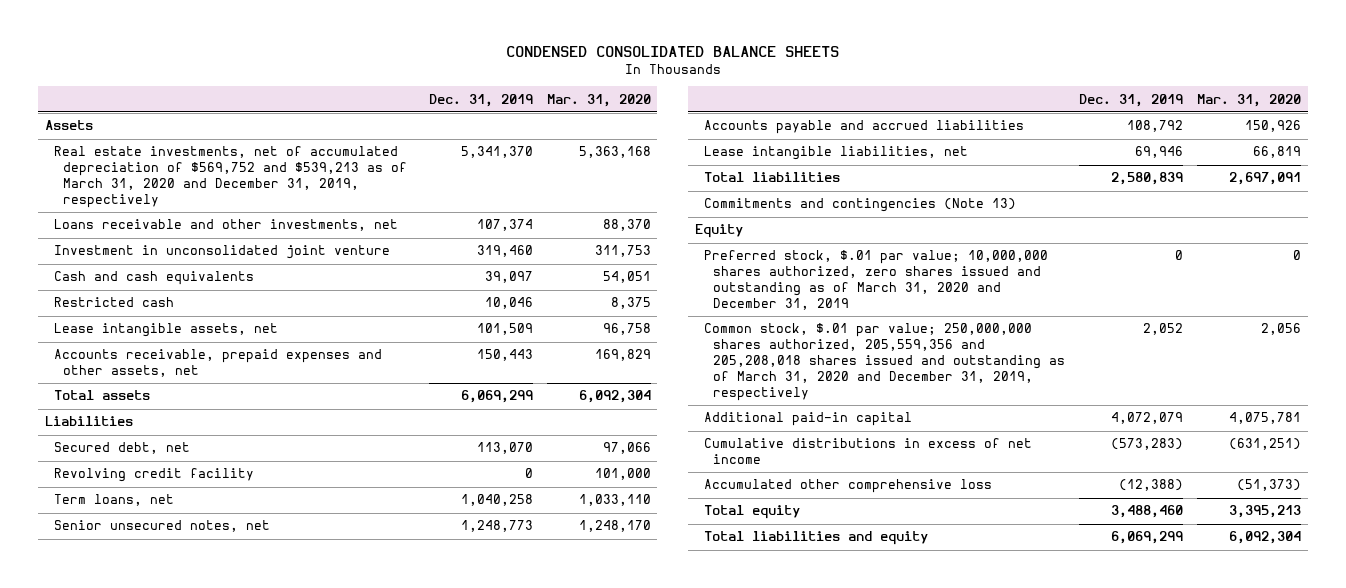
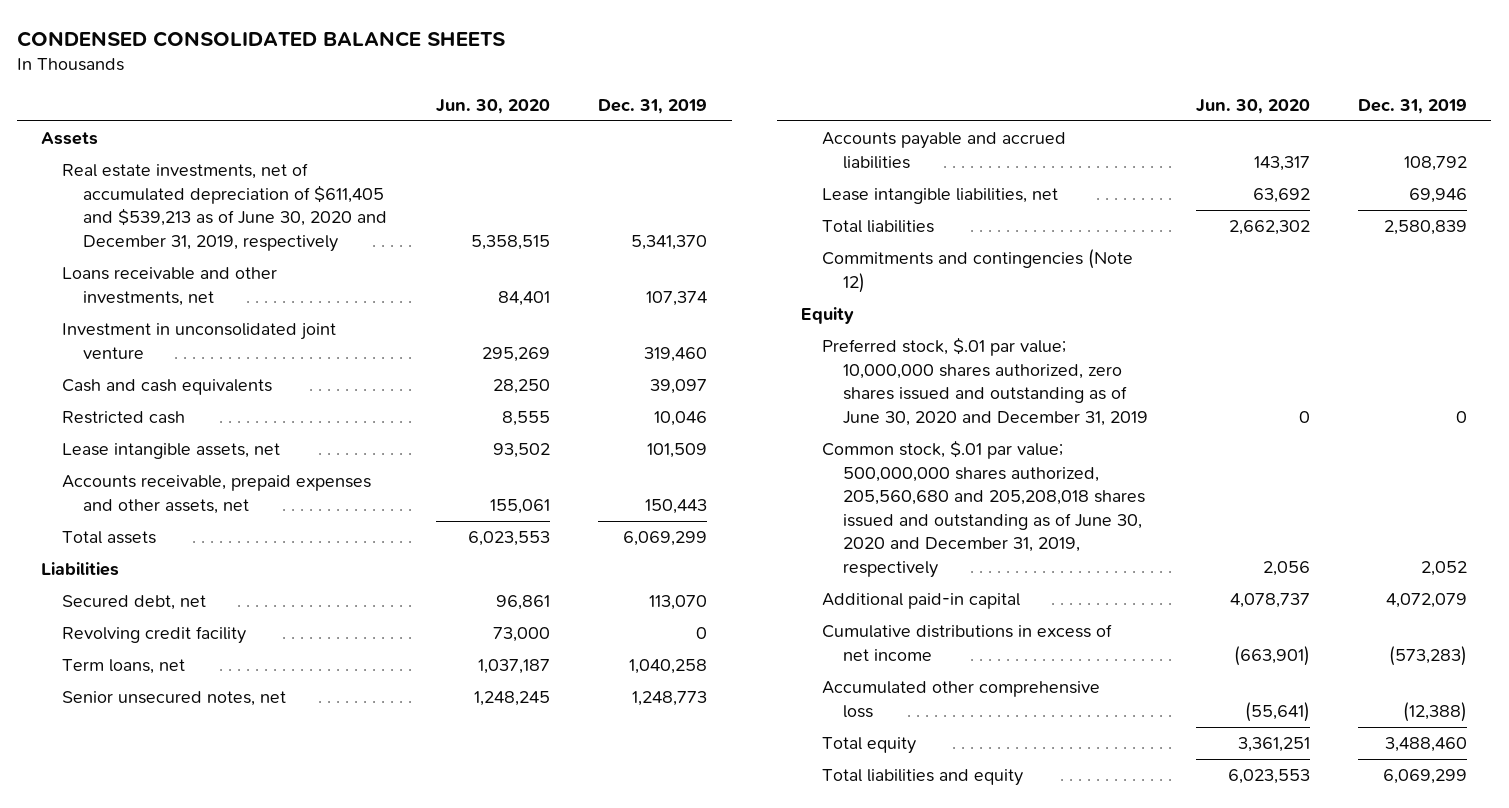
[546,93,651,107] Mar. 31, 2020 -> none
none -> [436,98,551,114] Jun. 30, 2020
[53,146,407,209] Real estate investments, net of accumulated depreciation of $569,752 and $539,213 as of March 31, 2020 and December 31, 2019, respectively -> [62,163,387,252] Real estate investments, net of accumulated depreciation of $611,405 and $539,213 as of June 30, 2020 and December 31, 2019, respectively
[704,198,1017,213] Commitments and contingencies (Note 13) -> [821,249,1133,293] Commitments and contingencies (Note 12)
[704,250,1049,311] Preferred stock, $.01 par value; 10,000,000 shares authorized, zero shares issued and outstanding as of March 31, 2020 and December 31, 2019 -> [821,337,1148,426] Preferred stock, $.01 par value; 10,000,000 shares authorized, zero shares issued and outstanding as of June 30, 2020 and December 31, 2019
[704,323,1066,402] Common stock, $.01 par value; 250,000,000 shares authorized, 205,559,356 and 205,208,018 shares issued and outstanding as of March 31, 2020 and December 31, 2019, respectively -> [821,440,1145,578] Common stock, $.01 par value; 500,000,000 shares authorized, 205,560,680 and 205,208,018 shares issued and outstanding as of June 30, 2020 and December 31, 2019, respectively

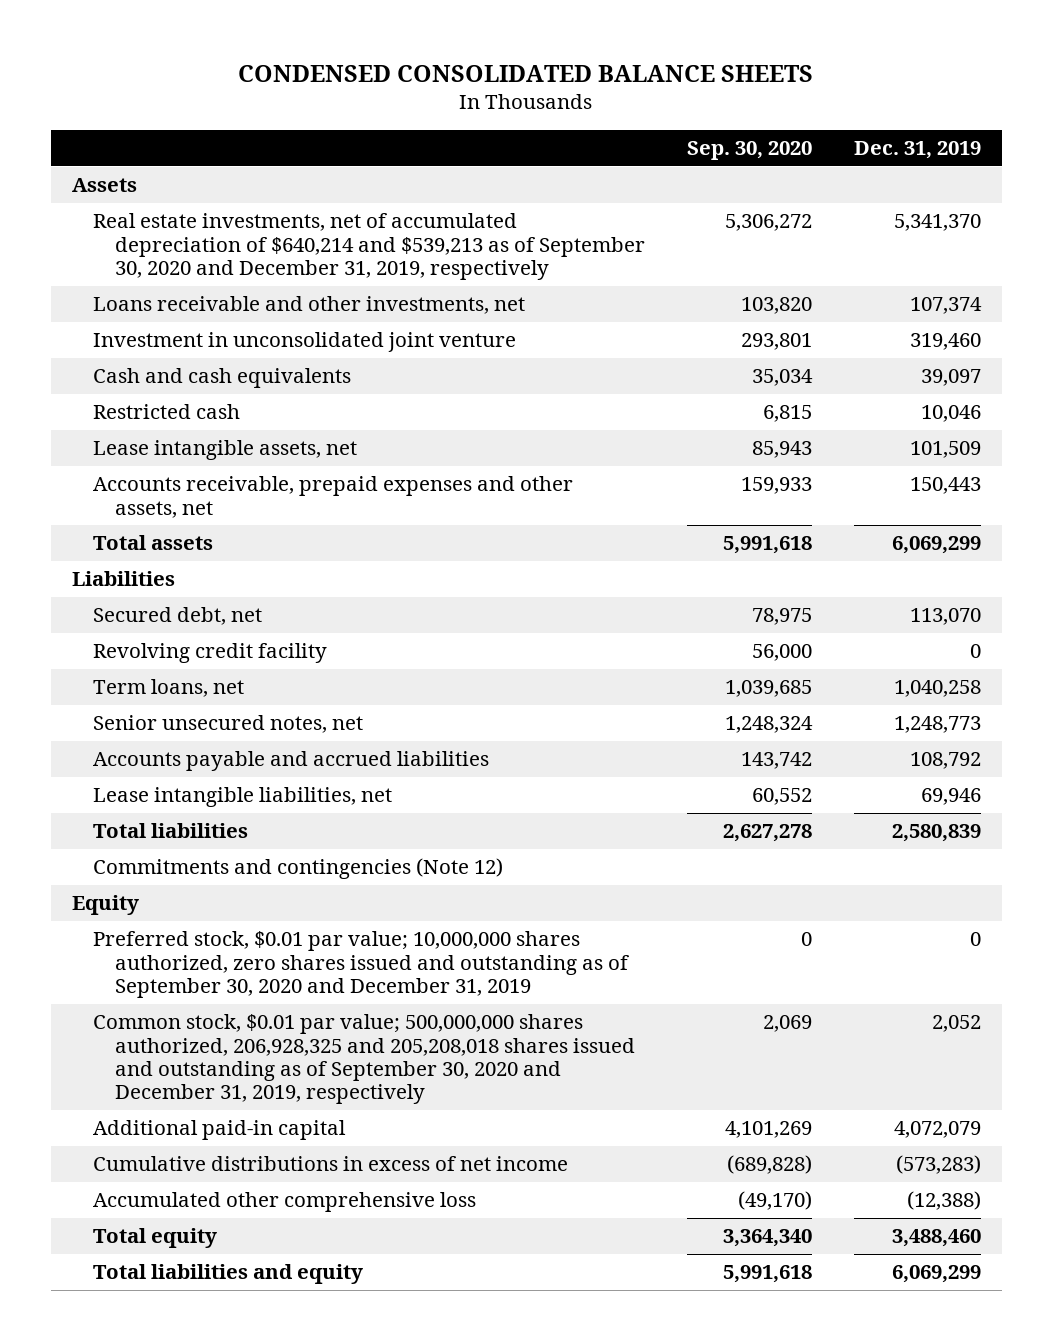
[436,98,551,114] Jun. 30, 2020 -> none
none -> [686,140,812,160] Sep. 30, 2020
[62,163,387,252] Real estate investments, net of accumulated depreciation of $611,405 and $539,213 as of June 30, 2020 and December 31, 2019, respectively -> [93,213,645,281] Real estate investments, net of accumulated depreciation of $640,214 and $539,213 as of September 30, 2020 and December 31, 2019, respectively
[821,337,1148,426] Preferred stock, $.01 par value; 10,000,000 shares authorized, zero shares issued and outstanding as of June 30, 2020 and December 31, 2019 -> [93,931,629,999] Preferred stock, $0.01 par value; 10,000,000 shares authorized, zero shares issued and outstanding as of September 30, 2020 and December 31, 2019
[821,440,1145,578] Common stock, $.01 par value; 500,000,000 shares authorized, 205,560,680 and 205,208,018 shares issued and outstanding as of June 30, 2020 and December 31, 2019, respectively -> [93,1014,635,1105] Common stock, $0.01 par value; 500,000,000 shares authorized, 206,928,325 and 205,208,018 shares issued and outstanding as of September 30, 2020 and December 31, 2019, respectively

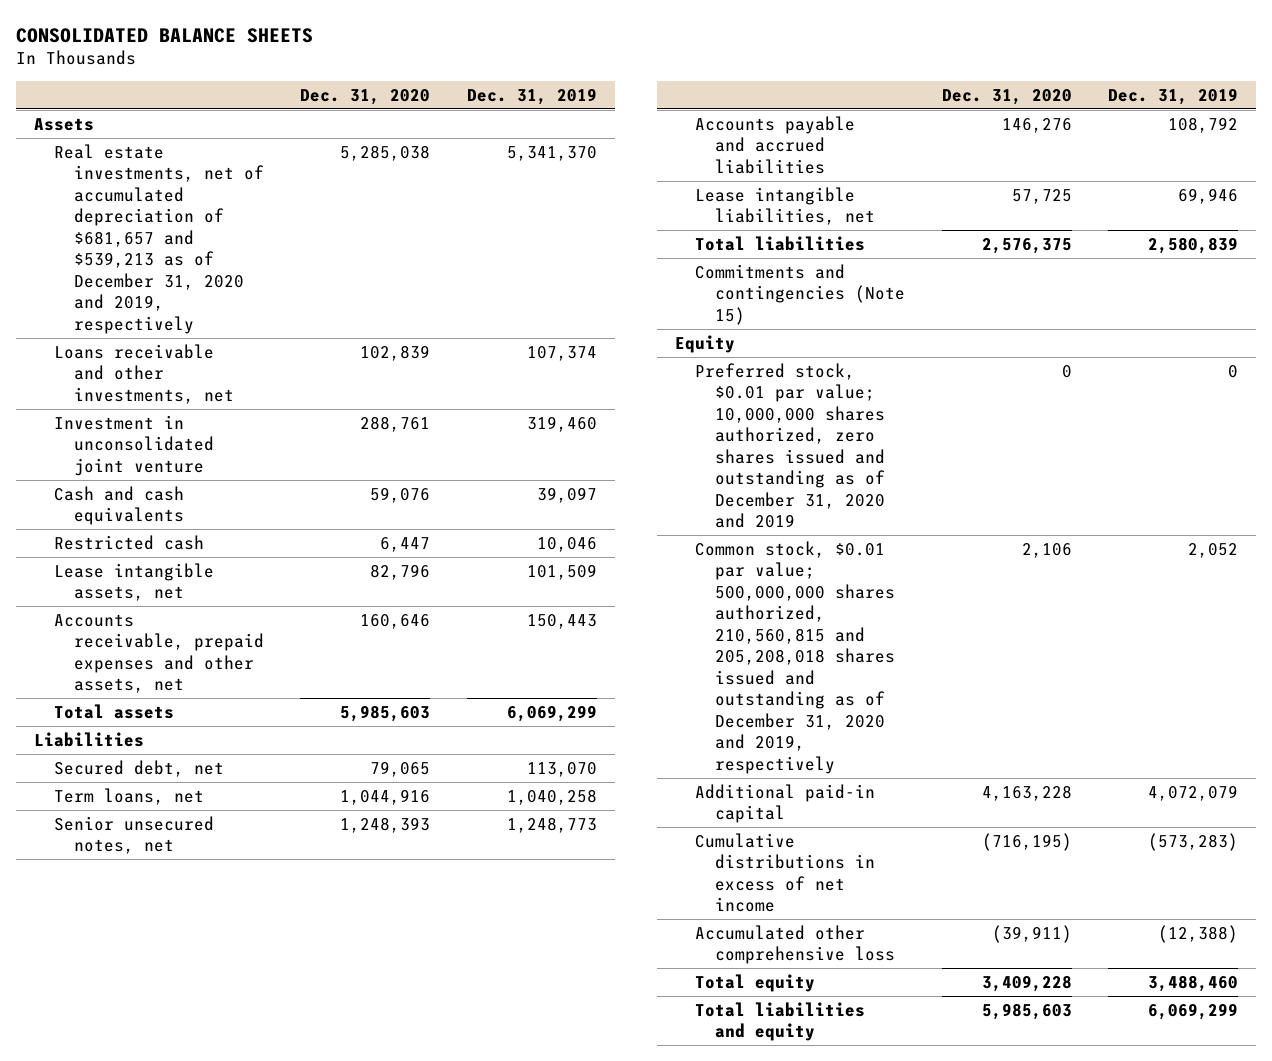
[238,65,814,83] CONDENSED CONSOLIDATED BALANCE SHEETS -> [15,27,313,43] CONSOLIDATED BALANCE SHEETS
[686,140,812,160] Sep. 30, 2020 -> none
none -> [300,88,431,105] Dec. 31, 2020
[93,213,645,281] Real estate investments, net of accumulated depreciation of $640,214 and $539,213 as of September 30, 2020 and December 31, 2019, respectively -> [53,143,264,334] Real estate investments, net of accumulated depreciation of $681,657 and $539,213 as of December 31, 2020 and 2019, respectively
[93,643,328,664] Revolving credit facility -> none
[93,858,504,880] Commitments and contingencies (Note 12) -> [695,263,906,325] Commitments and contingencies (Note 15)
[93,931,629,999] Preferred stock, $0.01 par value; 10,000,000 shares authorized, zero shares issued and outstanding as of September 30, 2020 and December 31, 2019 -> [695,362,886,529] Preferred stock, $0.01 par value; 10,000,000 shares authorized, zero shares issued and outstanding as of December 31, 2020 and 2019
[93,1014,635,1105] Common stock, $0.01 par value; 500,000,000 shares authorized, 206,928,325 and 205,208,018 shares issued and outstanding as of September 30, 2020 and December 31, 2019, respectively -> [695,540,896,775] Common stock, $0.01 par value; 500,000,000 shares authorized, 210,560,815 and 205,208,018 shares issued and outstanding as of December 31, 2020 and 2019, respectively

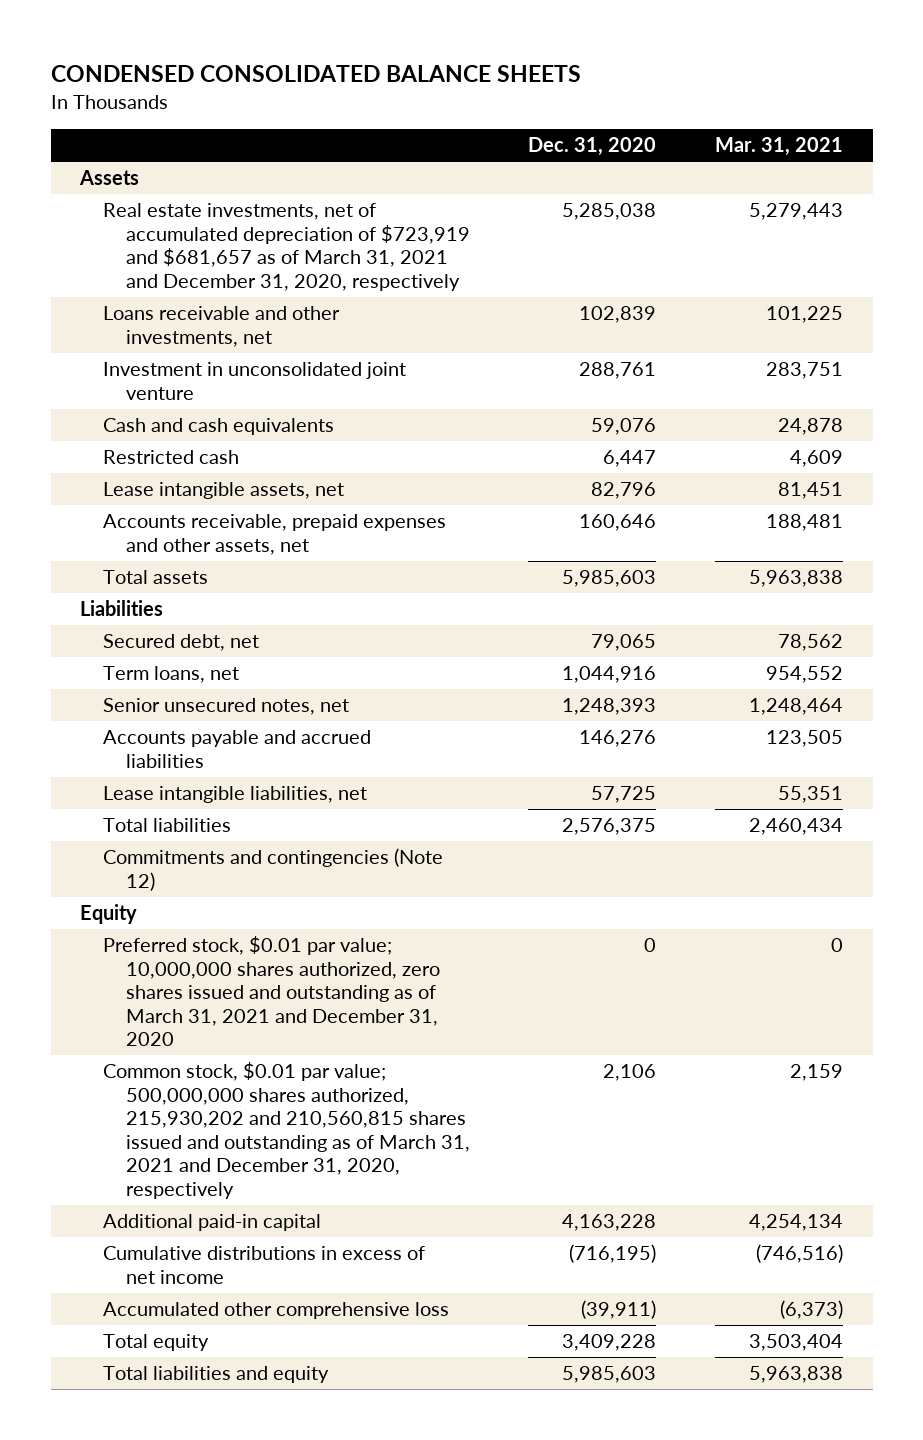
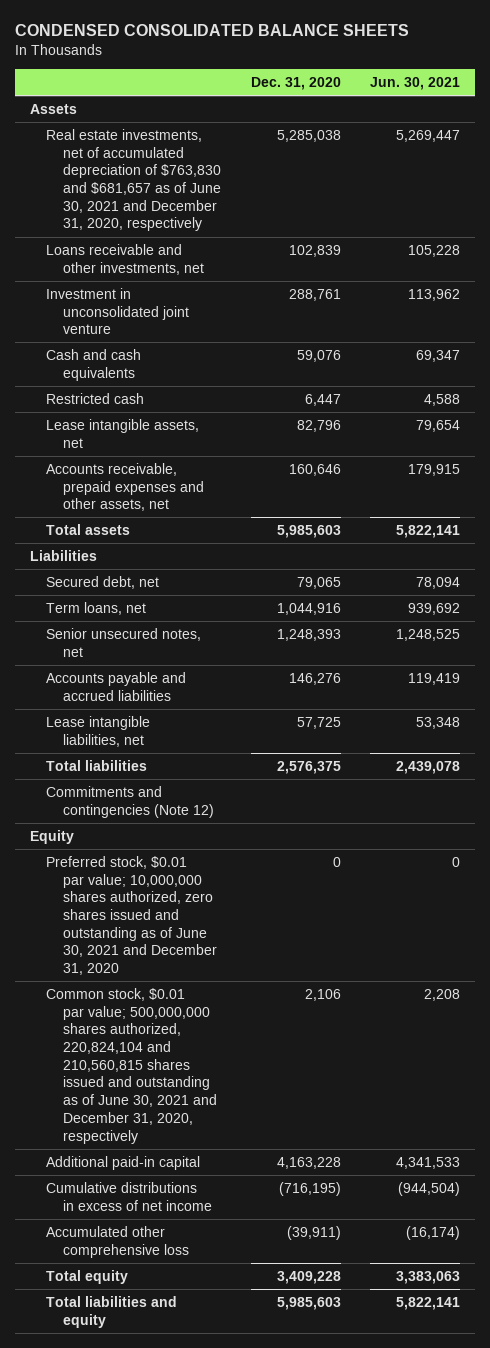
[715,137,844,157] Mar. 31, 2021 -> none
none -> [370,77,461,91] Jun. 30, 2021
[102,203,470,291] Real estate investments, net of accumulated depreciation of $723,919 and $681,657 as of March 31, 2021 and December 31, 2020, respectively -> [46,128,221,232] Real estate investments, net of accumulated depreciation of $763,830 and $681,657 as of June 30, 2021 and December 31, 2020, respectively
[102,936,440,1047] Preferred stock, $0.01 par value; 10,000,000 shares authorized, zero shares issued and outstanding as of March 31, 2021 and December 31, 2020 -> [46,855,217,976] Preferred stock, $0.01 par value; 10,000,000 shares authorized, zero shares issued and outstanding as of June 30, 2021 and December 31, 2020
[102,1062,470,1199] Common stock, $0.01 par value; 500,000,000 shares authorized, 215,930,202 and 210,560,815 shares issued and outstanding as of March 31, 2021 and December 31, 2020, respectively -> [46,987,217,1144] Common stock, $0.01 par value; 500,000,000 shares authorized, 220,824,104 and 210,560,815 shares issued and outstanding as of June 30, 2021 and December 31, 2020, respectively

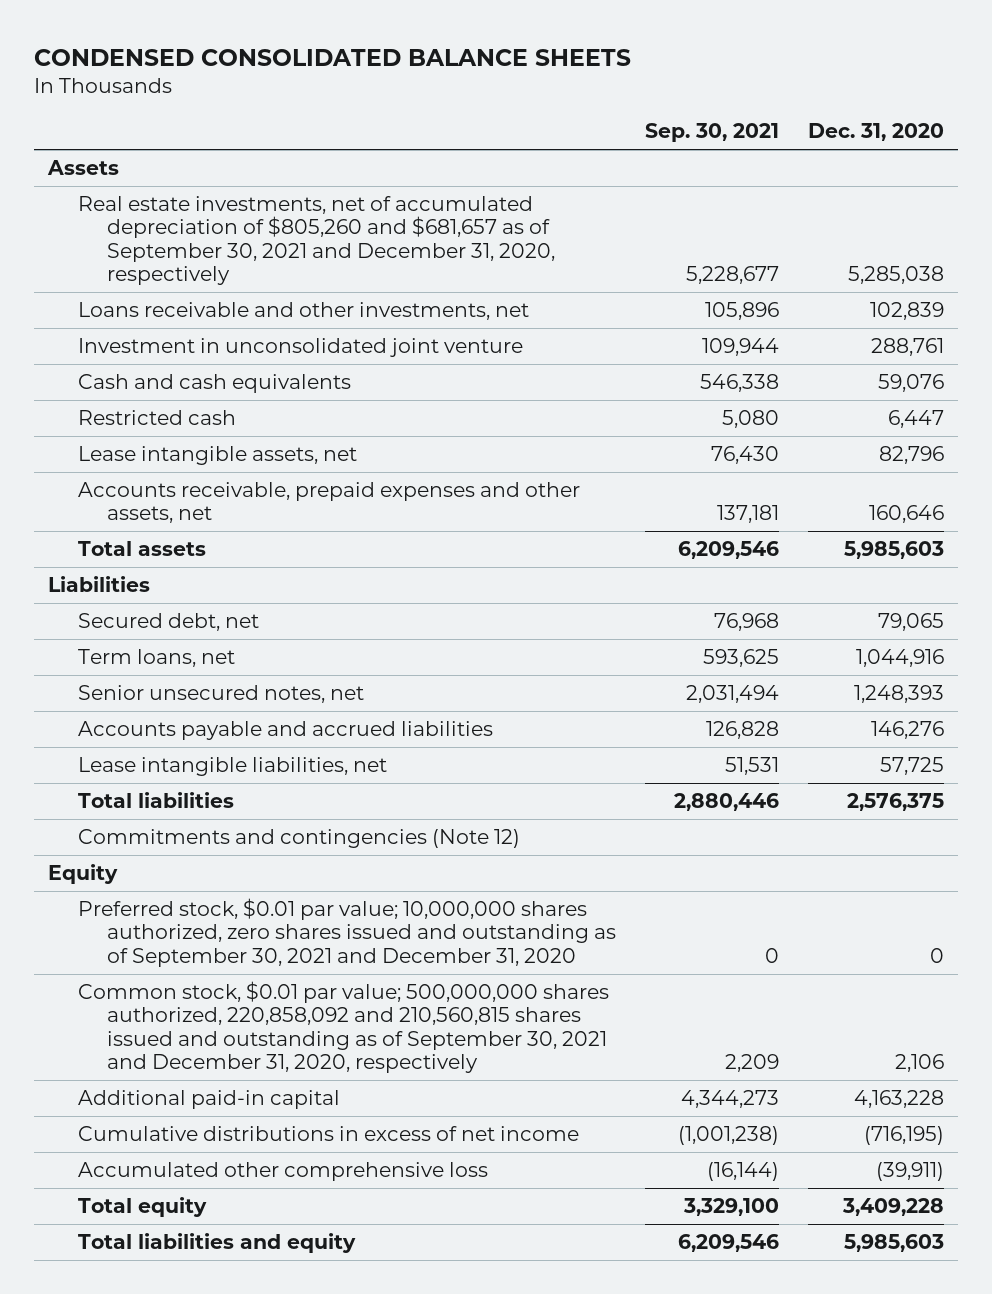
[370,77,461,91] Jun. 30, 2021 -> none
none -> [644,123,779,143] Sep. 30, 2021
[46,128,221,232] Real estate investments, net of accumulated depreciation of $763,830 and $681,657 as of June 30, 2021 and December 31, 2020, respectively -> [77,196,556,286] Real estate investments, net of accumulated depreciation of $805,260 and $681,657 as of September 30, 2021 and December 31, 2020, respectively
[46,855,217,976] Preferred stock, $0.01 par value; 10,000,000 shares authorized, zero shares issued and outstanding as of June 30, 2021 and December 31, 2020 -> [77,898,617,967] Preferred stock, $0.01 par value; 10,000,000 shares authorized, zero shares issued and outstanding as of September 30, 2021 and December 31, 2020
[46,987,217,1144] Common stock, $0.01 par value; 500,000,000 shares authorized, 220,824,104 and 210,560,815 shares issued and outstanding as of June 30, 2021 and December 31, 2020, respectively -> [77,981,609,1074] Common stock, $0.01 par value; 500,000,000 shares authorized, 220,858,092 and 210,560,815 shares issued and outstanding as of September 30, 2021 and December 31, 2020, respectively

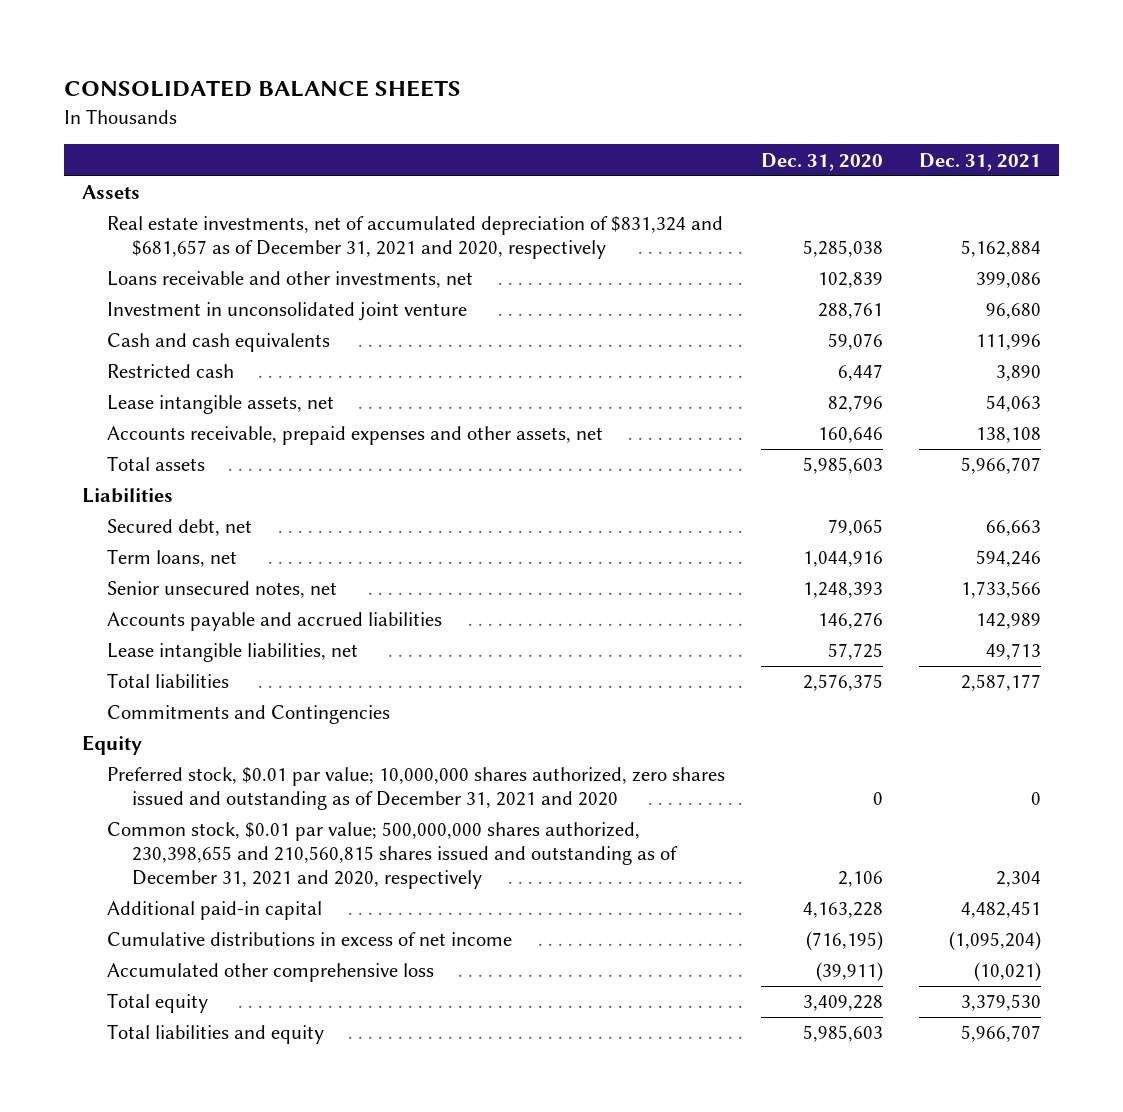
[34,48,632,66] CONDENSED CONSOLIDATED BALANCE SHEETS -> [64,80,462,98] CONSOLIDATED BALANCE SHEETS
[644,123,779,143] Sep. 30, 2021 -> none
none -> [919,152,1042,171] Dec. 31, 2021
[77,196,556,286] Real estate investments, net of accumulated depreciation of $805,260 and $681,657 as of September 30, 2021 and December 31, 2020, respectively -> [107,216,724,260] Real estate investments, net of accumulated depreciation of $831,324 and $681,657 as of December 31, 2021 and 2020, respectively
[77,829,520,849] Commitments and contingencies (Note 12) -> [107,705,391,725] Commitments and Contingencies
[77,898,617,967] Preferred stock, $0.01 par value; 10,000,000 shares authorized, zero shares issued and outstanding as of September 30, 2021 and December 31, 2020 -> [107,767,726,811] Preferred stock, $0.01 par value; 10,000,000 shares authorized, zero shares issued and outstanding as of December 31, 2021 and 2020
[77,981,609,1074] Common stock, $0.01 par value; 500,000,000 shares authorized, 220,858,092 and 210,560,815 shares issued and outstanding as of September 30, 2021 and December 31, 2020, respectively -> [107,822,679,889] Common stock, $0.01 par value; 500,000,000 shares authorized, 230,398,655 and 210,560,815 shares issued and outstanding as of December 31, 2021 and 2020, respectively

